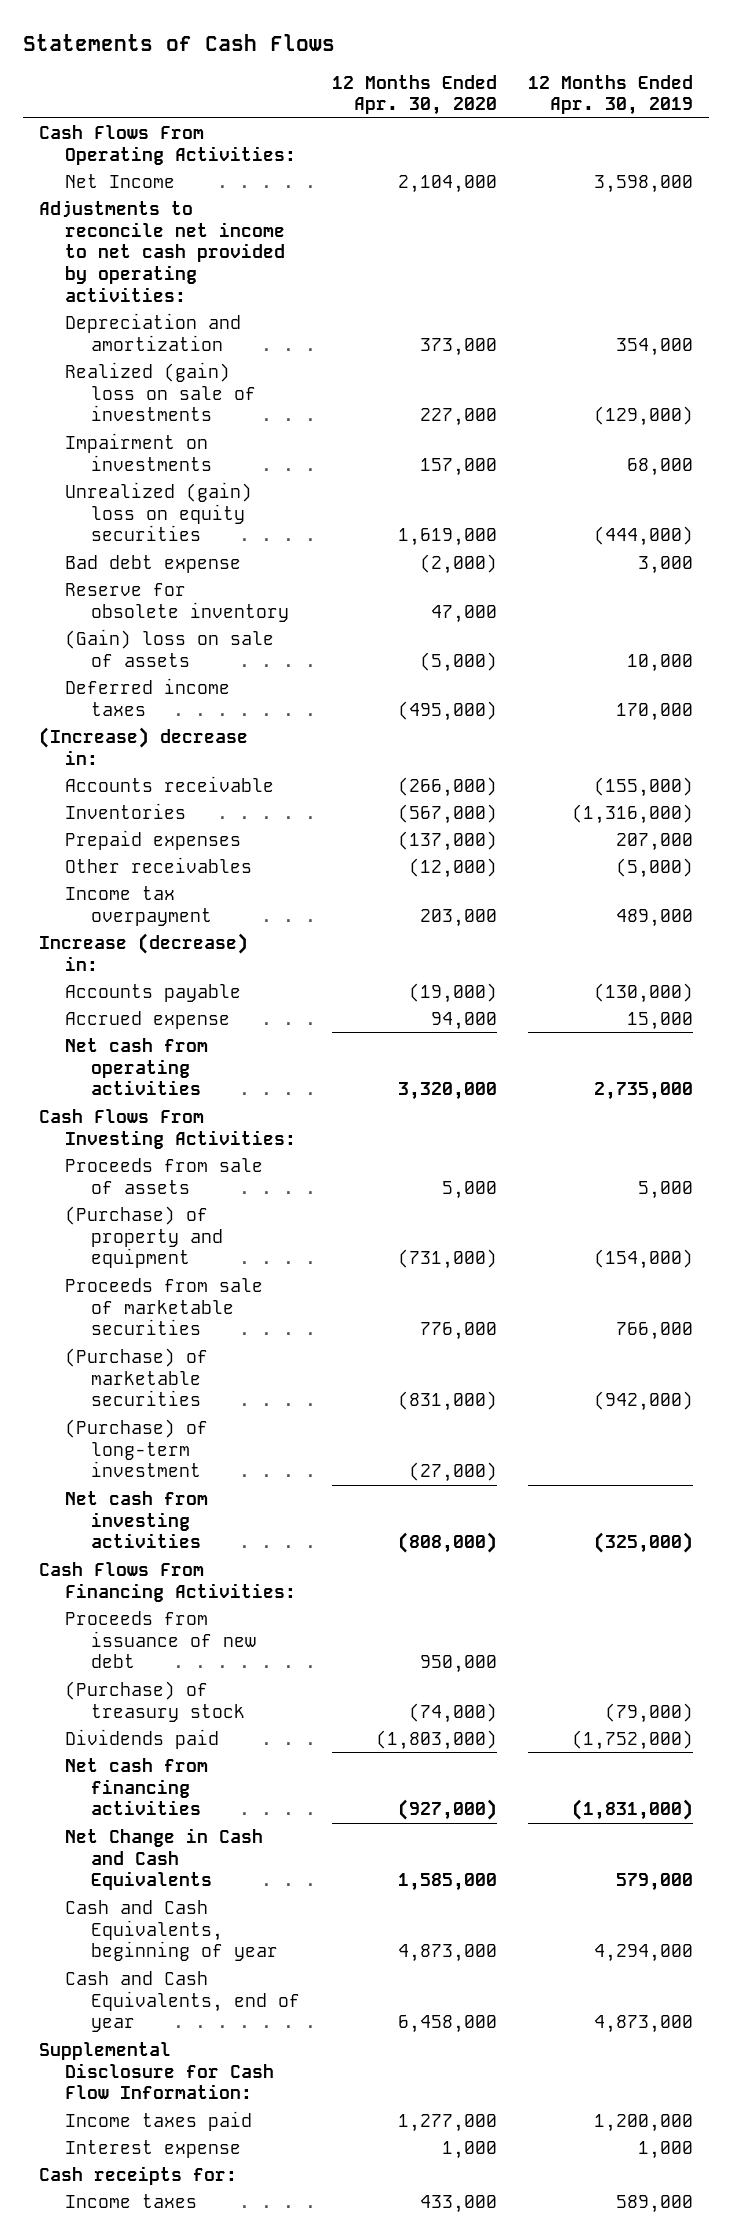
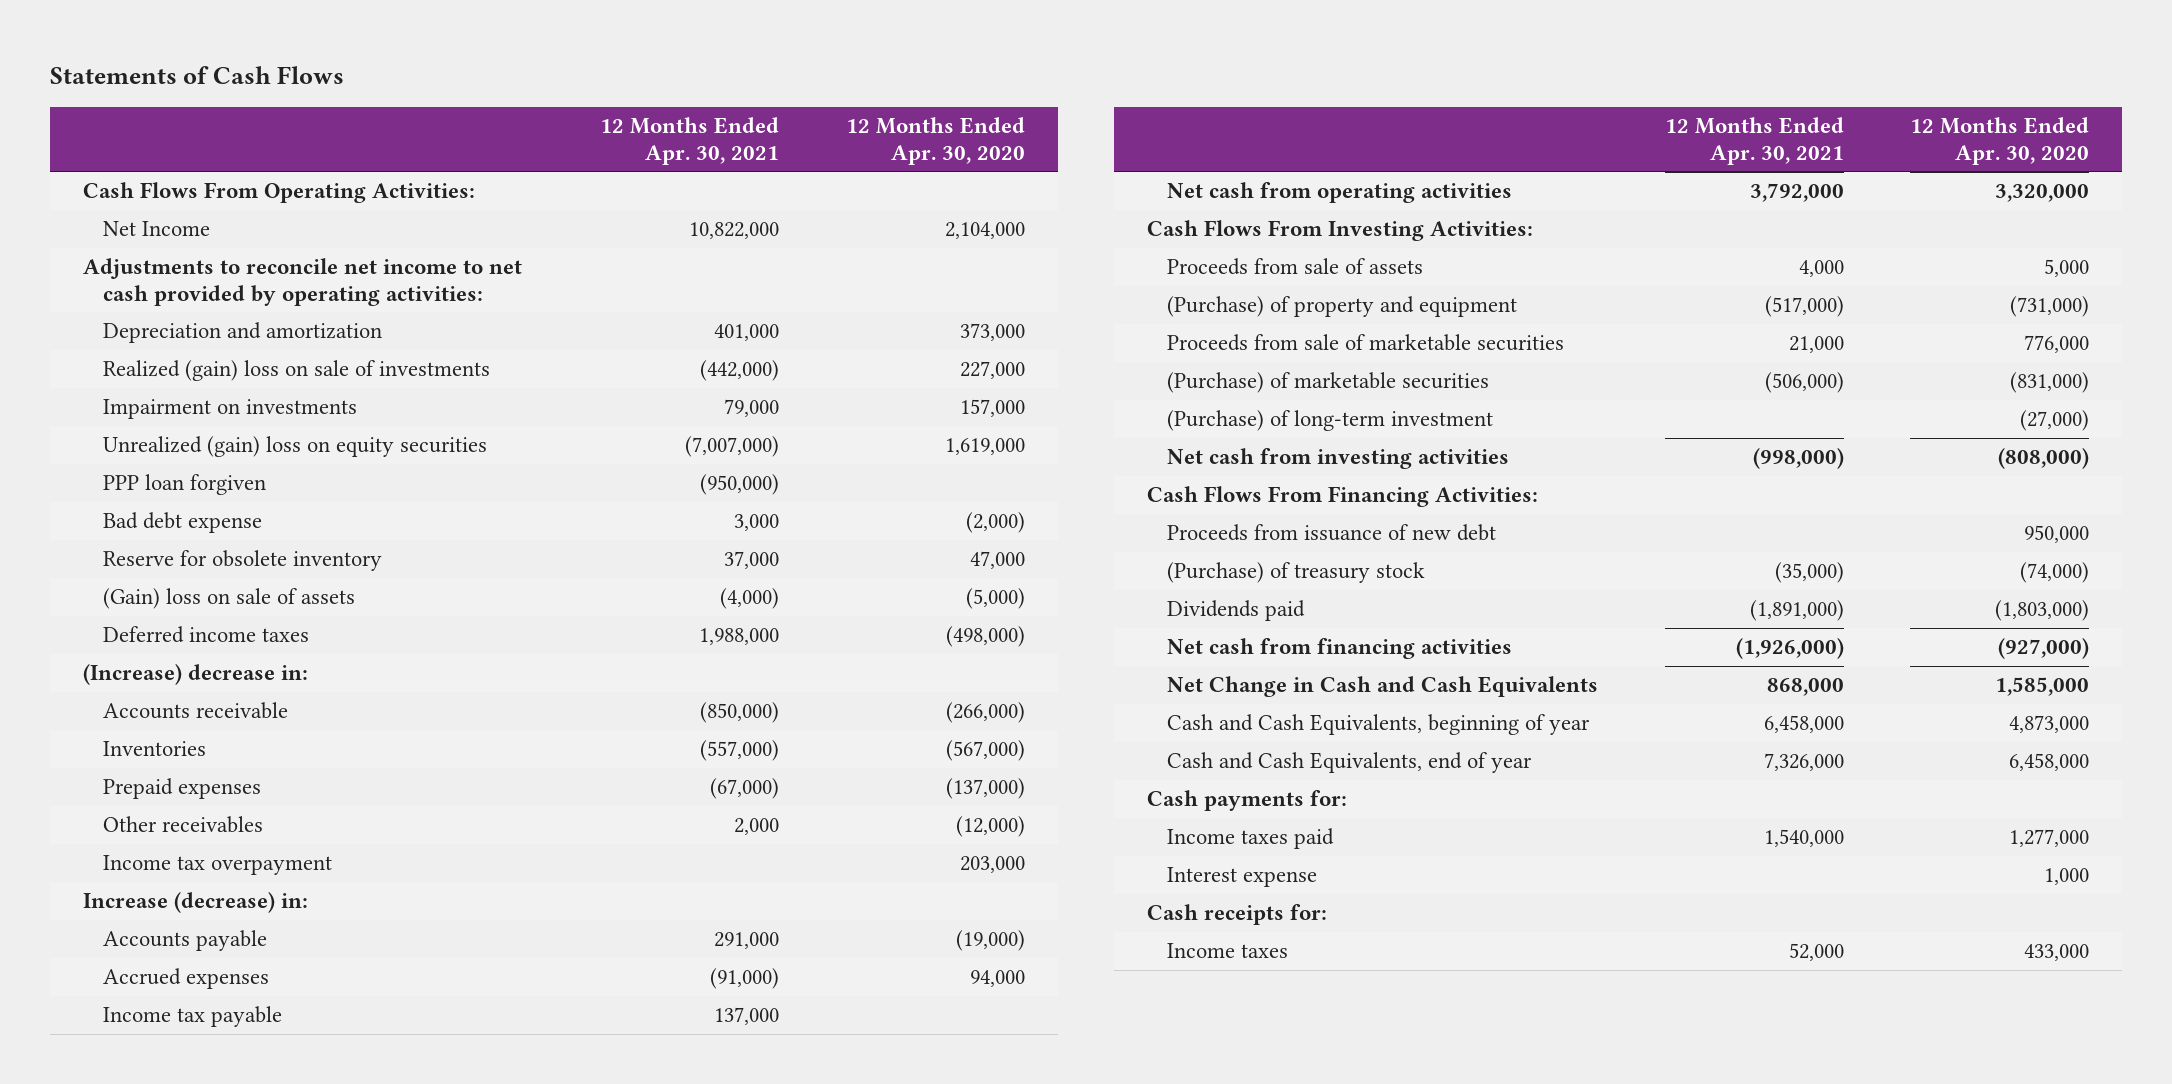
[528,74,694,116] 12 Months Ended Apr. 30, 2019 -> none
none -> [600,116,780,165] 12 Months Ended Apr. 30, 2021
none -> [102,474,266,496] PPP loan forgiven
[397,700,497,721] (495,000) -> [945,626,1025,648] (498,000)
[65,1010,231,1029] Accrued expense -> [102,968,269,990] Accrued expenses
none -> [102,1006,282,1028] Income tax payable
[39,2041,275,2100] Supplemental Disclosure for Cash Flow Information: -> none
none -> [1147,790,1348,812] Cash payments for:

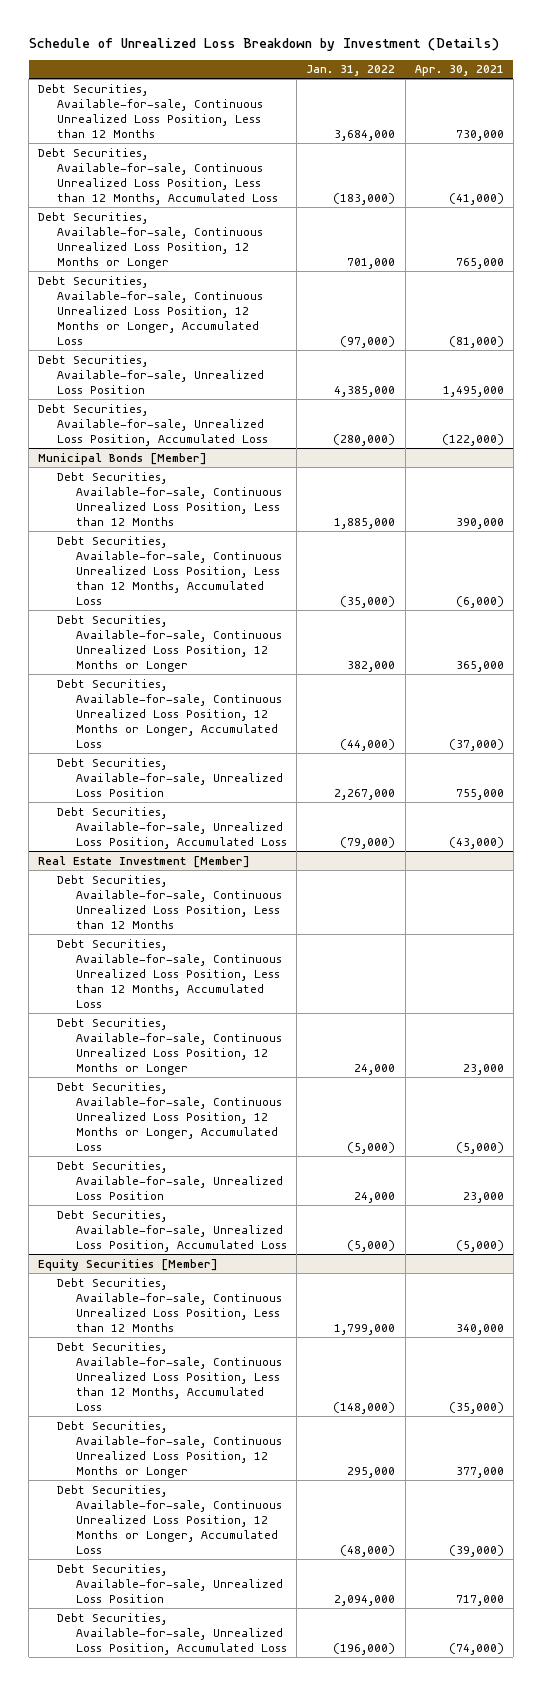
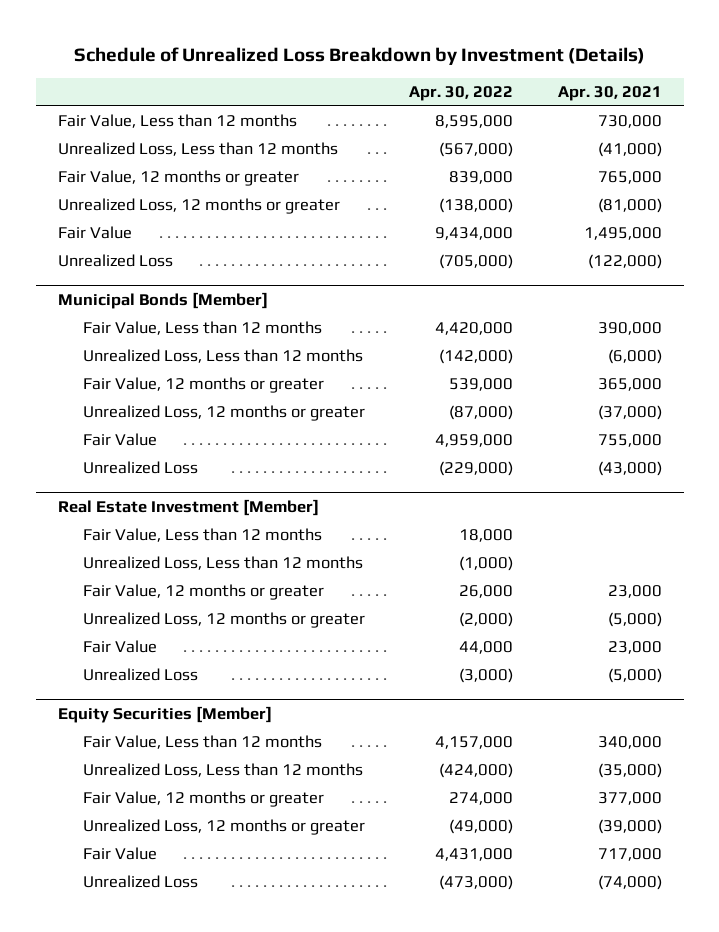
[306,65,396,77] Jan. 31, 2022 -> none
none -> [409,85,514,101] Apr. 30, 2022
[38,83,264,138] Debt Securities, Available-for-sale, Continuous Unrealized Loss Position, Less than 12 Months -> [57,114,297,129] Fair Value, Less than 12 months
[38,147,279,205] Debt Securities, Available-for-sale, Continuous Unrealized Loss Position, Less than 12 Months, Accumulated Loss -> [57,142,338,157] Unrealized Loss, Less than 12 months
[38,211,264,269] Debt Securities, Available-for-sale, Continuous Unrealized Loss Position, 12 Months or Longer -> [57,170,299,187] Fair Value, 12 months or greater
[38,275,264,346] Debt Securities, Available-for-sale, Continuous Unrealized Loss Position, 12 Months or Longer, Accumulated Loss -> [57,198,340,215] Unrealized Loss, 12 months or greater
[38,354,265,394] Debt Securities, Available-for-sale, Unrealized Loss Position -> [57,226,132,240] Fair Value
[38,403,269,446] Debt Securities, Available-for-sale, Unrealized Loss Position, Accumulated Loss -> [57,254,173,268] Unrealized Loss
[57,471,282,526] Debt Securities, Available-for-sale, Continuous Unrealized Loss Position, Less than 12 Months -> [83,321,323,336] Fair Value, Less than 12 months
[57,535,282,606] Debt Securities, Available-for-sale, Continuous Unrealized Loss Position, Less than 12 Months, Accumulated Loss -> [83,349,364,364] Unrealized Loss, Less than 12 months
[57,614,282,672] Debt Securities, Available-for-sale, Continuous Unrealized Loss Position, 12 Months or Longer -> [83,377,325,394] Fair Value, 12 months or greater
[57,678,282,749] Debt Securities, Available-for-sale, Continuous Unrealized Loss Position, 12 Months or Longer, Accumulated Loss -> [83,405,366,422] Unrealized Loss, 12 months or greater
[57,757,283,797] Debt Securities, Available-for-sale, Unrealized Loss Position -> [83,433,158,447] Fair Value
[57,806,287,849] Debt Securities, Available-for-sale, Unrealized Loss Position, Accumulated Loss -> [83,461,199,475] Unrealized Loss
[57,874,282,929] Debt Securities, Available-for-sale, Continuous Unrealized Loss Position, Less than 12 Months -> [83,528,323,543] Fair Value, Less than 12 months
[57,938,282,1009] Debt Securities, Available-for-sale, Continuous Unrealized Loss Position, Less than 12 Months, Accumulated Loss -> [83,556,364,571] Unrealized Loss, Less than 12 months
[57,1017,282,1075] Debt Securities, Available-for-sale, Continuous Unrealized Loss Position, 12 Months or Longer -> [83,584,325,601] Fair Value, 12 months or greater
[57,1081,282,1152] Debt Securities, Available-for-sale, Continuous Unrealized Loss Position, 12 Months or Longer, Accumulated Loss -> [83,612,366,629] Unrealized Loss, 12 months or greater
[57,1160,283,1200] Debt Securities, Available-for-sale, Unrealized Loss Position -> [83,640,158,654] Fair Value
[57,1209,287,1252] Debt Securities, Available-for-sale, Unrealized Loss Position, Accumulated Loss -> [83,668,199,682] Unrealized Loss
[57,1277,282,1332] Debt Securities, Available-for-sale, Continuous Unrealized Loss Position, Less than 12 Months -> [83,735,323,750] Fair Value, Less than 12 months
[57,1341,282,1412] Debt Securities, Available-for-sale, Continuous Unrealized Loss Position, Less than 12 Months, Accumulated Loss -> [83,763,364,778] Unrealized Loss, Less than 12 months
[57,1420,282,1478] Debt Securities, Available-for-sale, Continuous Unrealized Loss Position, 12 Months or Longer -> [83,791,325,808] Fair Value, 12 months or greater
[57,1484,282,1555] Debt Securities, Available-for-sale, Continuous Unrealized Loss Position, 12 Months or Longer, Accumulated Loss -> [83,819,366,836] Unrealized Loss, 12 months or greater
[57,1563,283,1603] Debt Securities, Available-for-sale, Unrealized Loss Position -> [83,847,158,861] Fair Value
[57,1612,287,1655] Debt Securities, Available-for-sale, Unrealized Loss Position, Accumulated Loss -> [83,875,199,889] Unrealized Loss

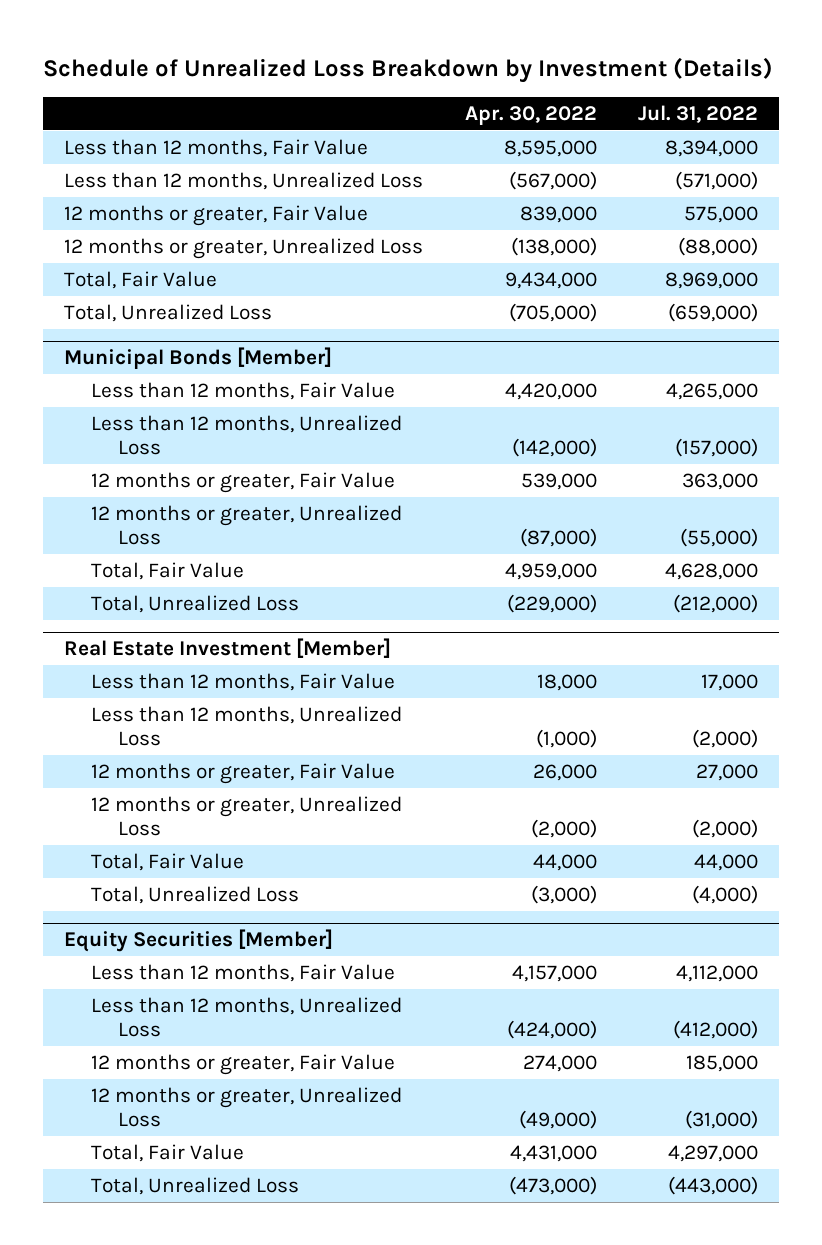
[557,85,662,101] Apr. 30, 2021 -> none
none -> [638,104,759,123] Jul. 31, 2022
[57,114,297,129] Fair Value, Less than 12 months -> [63,139,368,158] Less than 12 months, Fair Value
[57,142,338,157] Unrealized Loss, Less than 12 months -> [63,172,423,191] Less than 12 months, Unrealized Loss
[57,170,299,187] Fair Value, 12 months or greater -> [63,205,368,227] 12 months or greater, Fair Value
[57,198,340,215] Unrealized Loss, 12 months or greater -> [63,238,423,260] 12 months or greater, Unrealized Loss
[57,226,132,240] Fair Value -> [63,271,217,290] Total, Fair Value
[57,254,173,268] Unrealized Loss -> [63,304,272,323] Total, Unrealized Loss
[83,321,323,336] Fair Value, Less than 12 months -> [90,382,395,401] Less than 12 months, Fair Value
[83,349,364,364] Unrealized Loss, Less than 12 months -> [90,415,402,456] Less than 12 months, Unrealized Loss
[83,377,325,394] Fair Value, 12 months or greater -> [90,472,395,494] 12 months or greater, Fair Value
[83,405,366,422] Unrealized Loss, 12 months or greater -> [90,505,402,546] 12 months or greater, Unrealized Loss
[83,433,158,447] Fair Value -> [90,562,244,581] Total, Fair Value
[83,461,199,475] Unrealized Loss -> [90,595,299,614] Total, Unrealized Loss
[83,528,323,543] Fair Value, Less than 12 months -> [90,673,395,692] Less than 12 months, Fair Value
[83,556,364,571] Unrealized Loss, Less than 12 months -> [90,706,402,747] Less than 12 months, Unrealized Loss
[83,584,325,601] Fair Value, 12 months or greater -> [90,763,395,785] 12 months or greater, Fair Value
[83,612,366,629] Unrealized Loss, 12 months or greater -> [90,796,402,837] 12 months or greater, Unrealized Loss
[83,640,158,654] Fair Value -> [90,853,244,872] Total, Fair Value
[83,668,199,682] Unrealized Loss -> [90,886,299,905] Total, Unrealized Loss
[83,735,323,750] Fair Value, Less than 12 months -> [90,964,395,983] Less than 12 months, Fair Value
[83,763,364,778] Unrealized Loss, Less than 12 months -> [90,997,402,1038] Less than 12 months, Unrealized Loss
[83,791,325,808] Fair Value, 12 months or greater -> [90,1054,395,1076] 12 months or greater, Fair Value
[83,819,366,836] Unrealized Loss, 12 months or greater -> [90,1087,402,1128] 12 months or greater, Unrealized Loss
[83,847,158,861] Fair Value -> [90,1144,244,1163] Total, Fair Value
[83,875,199,889] Unrealized Loss -> [90,1177,299,1196] Total, Unrealized Loss

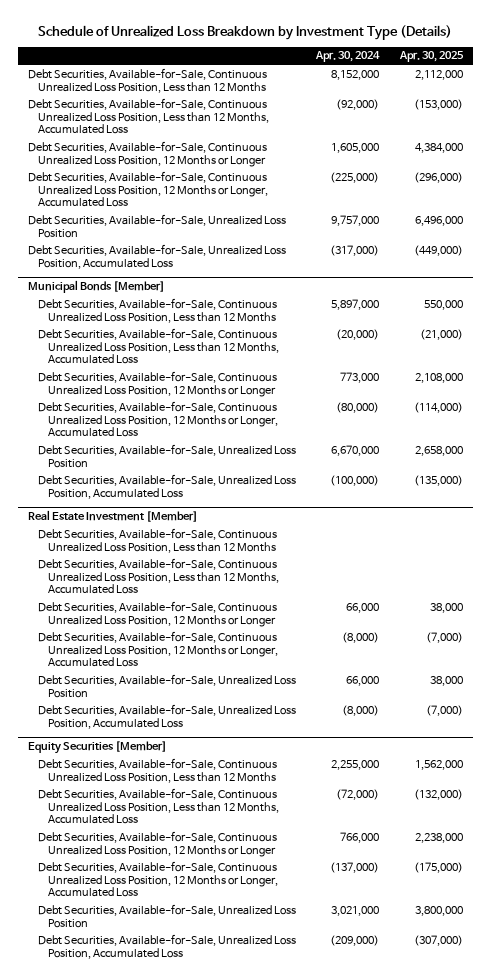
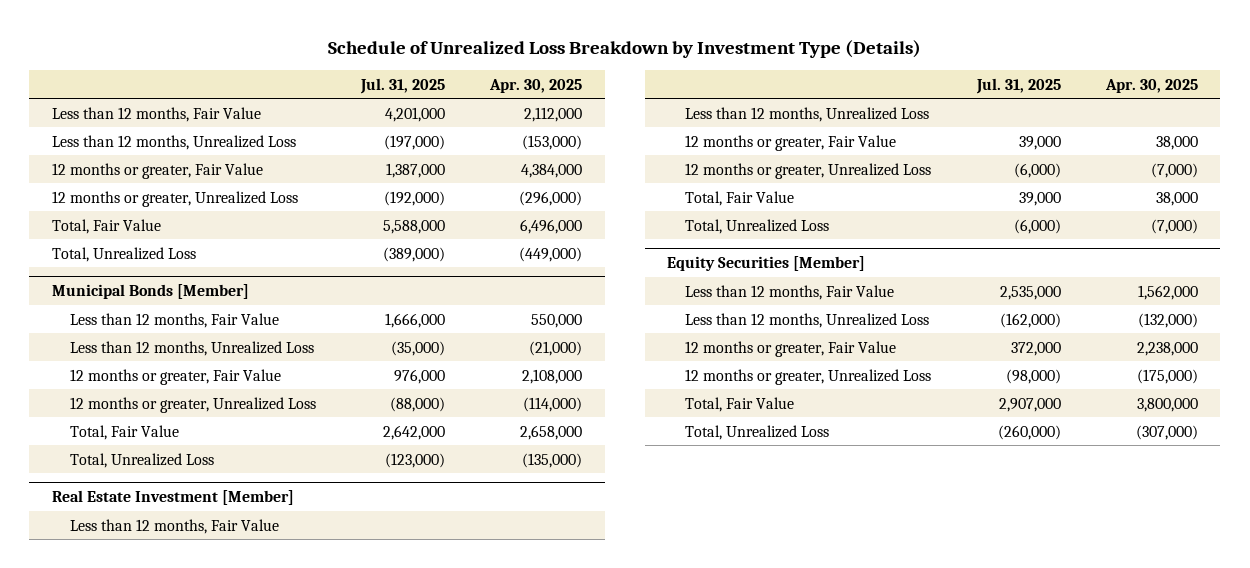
[315,51,381,63] Apr. 30, 2024 -> none
none -> [360,77,446,94] Jul. 31, 2025
[28,67,268,93] Debt Securities, Available-for-Sale, Continuous Unrealized Loss Position, Less than 12 Months -> [51,106,261,122] Less than 12 months, Fair Value
[28,97,270,135] Debt Securities, Available-for-Sale, Continuous Unrealized Loss Position, Less than 12 Months, Accumulated Loss -> [51,134,296,150] Less than 12 months, Unrealized Loss
[28,140,268,167] Debt Securities, Available-for-Sale, Continuous Unrealized Loss Position, 12 Months or Longer -> [51,162,263,179] 12 months or greater, Fair Value
[28,170,269,208] Debt Securities, Available-for-Sale, Continuous Unrealized Loss Position, 12 Months or Longer, Accumulated Loss -> [51,190,298,207] 12 months or greater, Unrealized Loss
[28,213,287,238] Debt Securities, Available-for-Sale, Unrealized Loss Position -> [51,218,161,234] Total, Fair Value
[28,243,287,269] Debt Securities, Available-for-Sale, Unrealized Loss Position, Accumulated Loss -> [51,246,196,262] Total, Unrealized Loss
[38,297,278,323] Debt Securities, Available-for-Sale, Continuous Unrealized Loss Position, Less than 12 Months -> [69,312,279,328] Less than 12 months, Fair Value
[38,327,280,365] Debt Securities, Available-for-Sale, Continuous Unrealized Loss Position, Less than 12 Months, Accumulated Loss -> [69,340,314,356] Less than 12 months, Unrealized Loss
[38,370,278,397] Debt Securities, Available-for-Sale, Continuous Unrealized Loss Position, 12 Months or Longer -> [69,368,281,385] 12 months or greater, Fair Value
[38,400,279,438] Debt Securities, Available-for-Sale, Continuous Unrealized Loss Position, 12 Months or Longer, Accumulated Loss -> [69,396,316,413] 12 months or greater, Unrealized Loss
[38,443,297,468] Debt Securities, Available-for-Sale, Unrealized Loss Position -> [69,424,179,440] Total, Fair Value
[38,473,297,499] Debt Securities, Available-for-Sale, Unrealized Loss Position, Accumulated Loss -> [69,452,214,468] Total, Unrealized Loss
[38,527,278,553] Debt Securities, Available-for-Sale, Continuous Unrealized Loss Position, Less than 12 Months -> [69,518,279,534] Less than 12 months, Fair Value
[38,557,280,595] Debt Securities, Available-for-Sale, Continuous Unrealized Loss Position, Less than 12 Months, Accumulated Loss -> [685,106,930,122] Less than 12 months, Unrealized Loss
[38,600,278,627] Debt Securities, Available-for-Sale, Continuous Unrealized Loss Position, 12 Months or Longer -> [685,134,897,151] 12 months or greater, Fair Value
[38,630,279,668] Debt Securities, Available-for-Sale, Continuous Unrealized Loss Position, 12 Months or Longer, Accumulated Loss -> [685,162,932,179] 12 months or greater, Unrealized Loss
[38,673,297,698] Debt Securities, Available-for-Sale, Unrealized Loss Position -> [685,190,795,206] Total, Fair Value
[38,703,297,729] Debt Securities, Available-for-Sale, Unrealized Loss Position, Accumulated Loss -> [685,218,830,234] Total, Unrealized Loss
[38,757,278,783] Debt Securities, Available-for-Sale, Continuous Unrealized Loss Position, Less than 12 Months -> [685,284,895,300] Less than 12 months, Fair Value
[38,787,280,825] Debt Securities, Available-for-Sale, Continuous Unrealized Loss Position, Less than 12 Months, Accumulated Loss -> [685,312,930,328] Less than 12 months, Unrealized Loss
[38,830,278,857] Debt Securities, Available-for-Sale, Continuous Unrealized Loss Position, 12 Months or Longer -> [685,340,897,357] 12 months or greater, Fair Value
[38,860,279,898] Debt Securities, Available-for-Sale, Continuous Unrealized Loss Position, 12 Months or Longer, Accumulated Loss -> [685,368,932,385] 12 months or greater, Unrealized Loss
[38,903,297,928] Debt Securities, Available-for-Sale, Unrealized Loss Position -> [685,396,795,412] Total, Fair Value
[38,933,297,959] Debt Securities, Available-for-Sale, Unrealized Loss Position, Accumulated Loss -> [685,424,830,440] Total, Unrealized Loss

